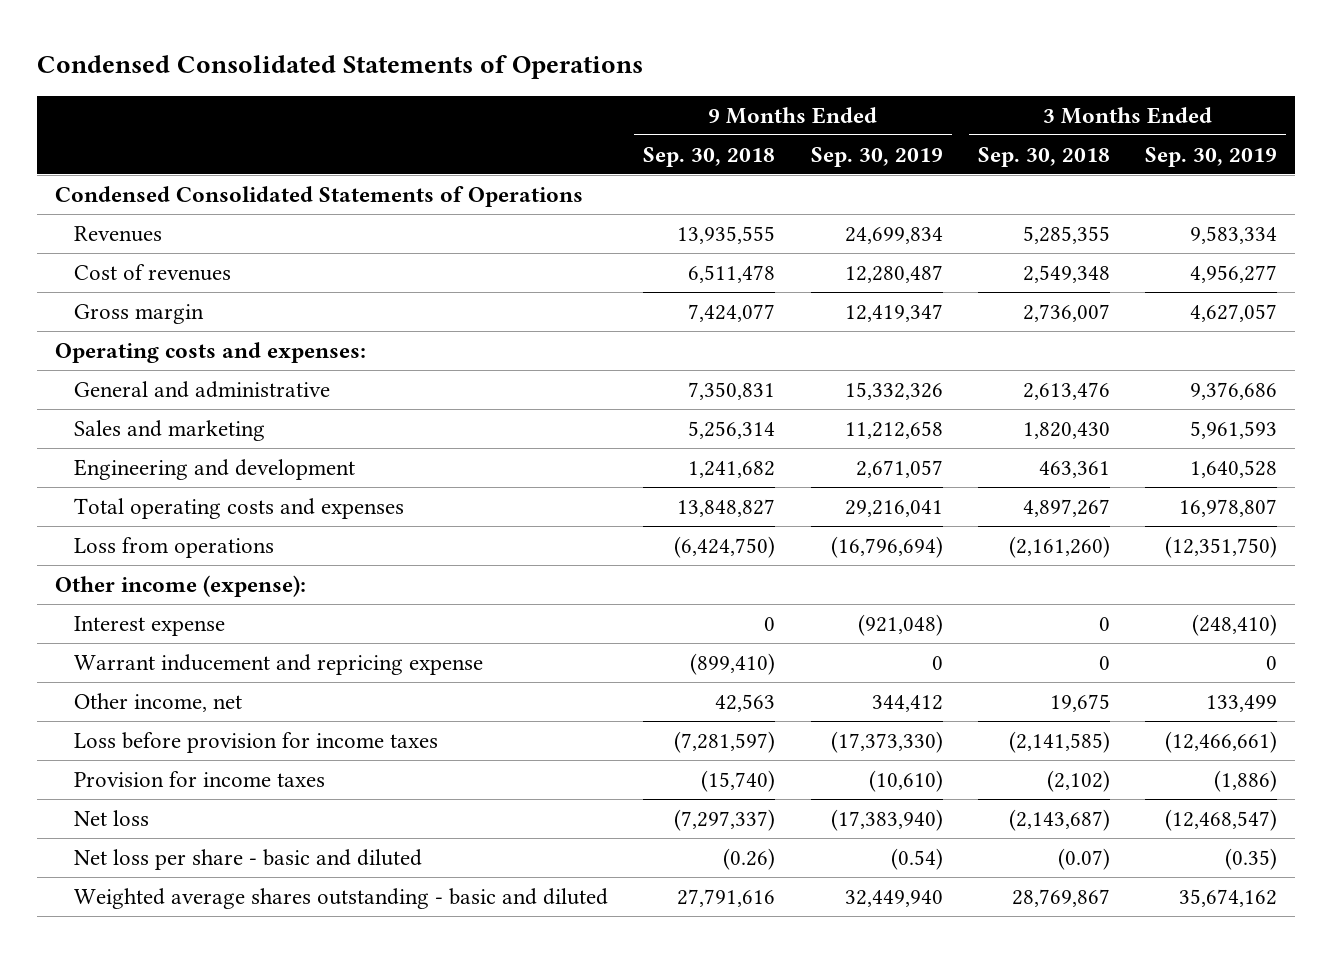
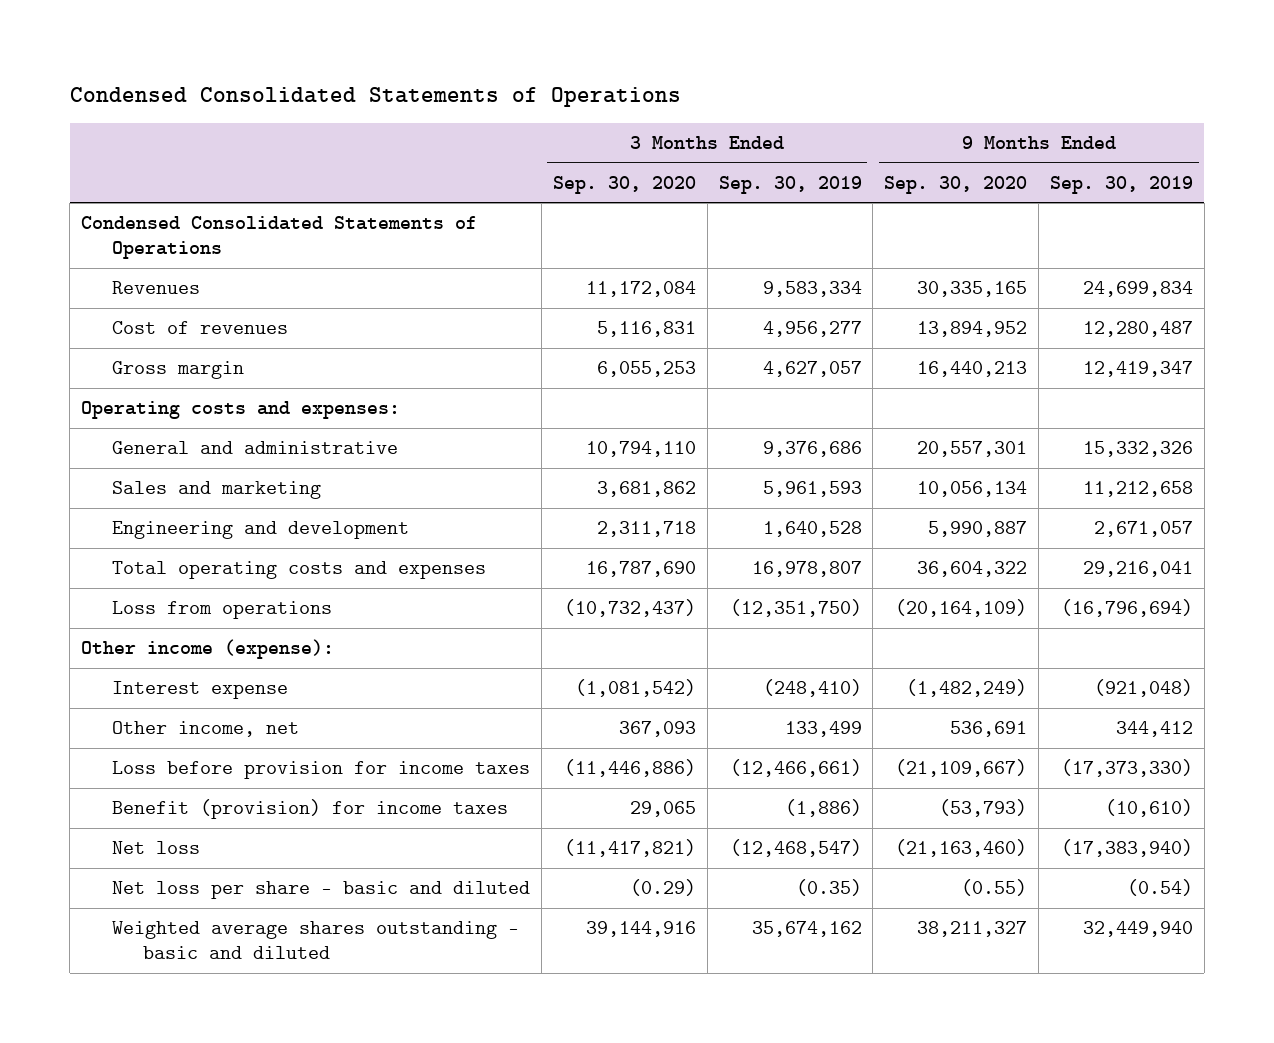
[643,146,776,167] Sep. 30, 2018 -> none
[978,146,1111,167] Sep. 30, 2018 -> none
none -> [552,175,696,194] Sep. 30, 2020
none -> [884,175,1028,194] Sep. 30, 2020
[73,653,483,675] Warrant inducement and repricing expense -> none
[73,770,325,787] Provision for income taxes -> [112,799,509,820] Benefit (provision) for income taxes

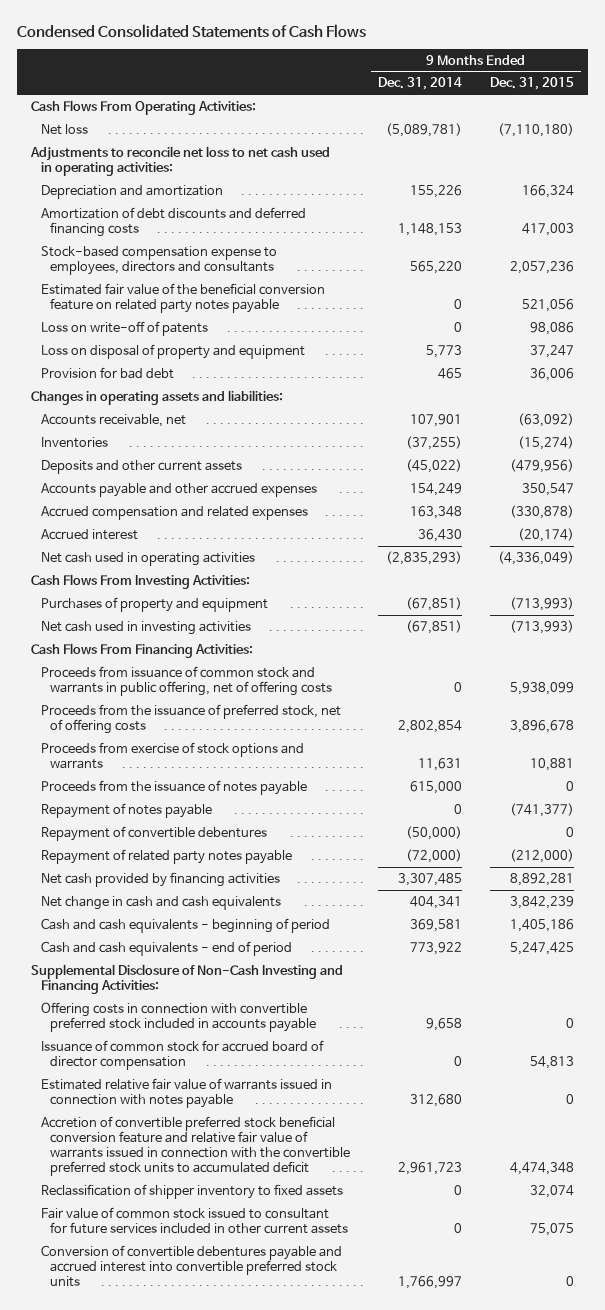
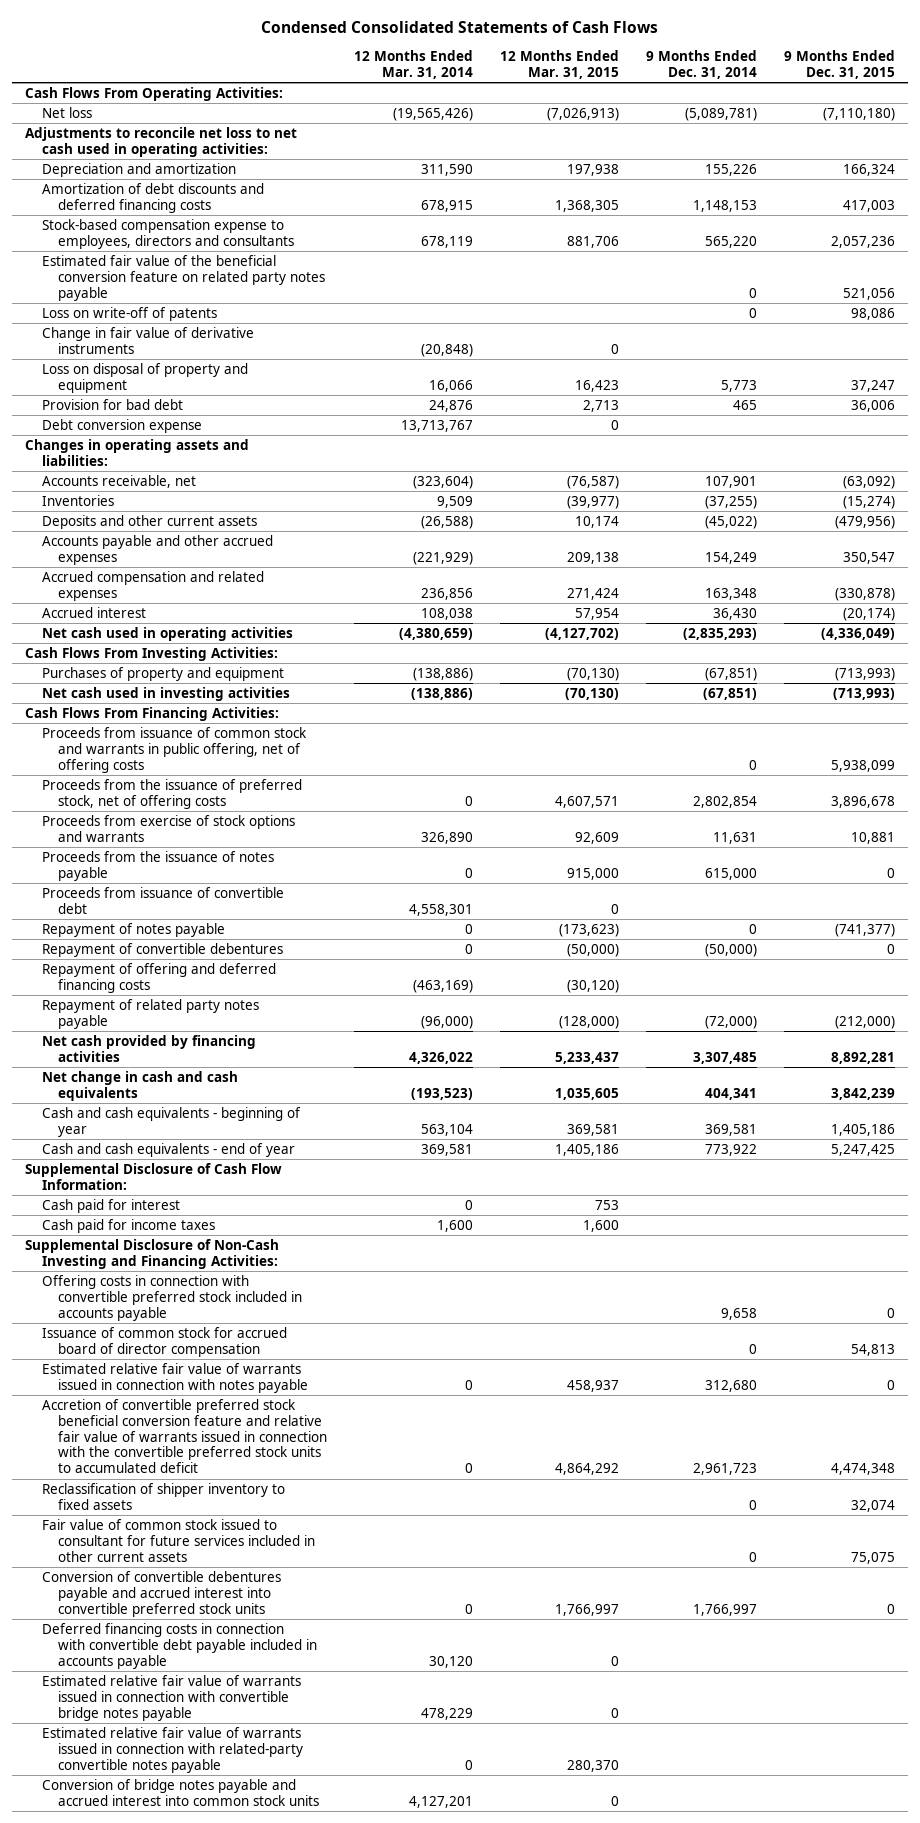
none -> [354,49,474,79] 12 Months Ended Mar. 31, 2014
none -> [499,49,619,79] 12 Months Ended Mar. 31, 2015
none -> [41,327,254,354] Change in fair value of derivative instruments
none -> [41,419,202,434] Debt conversion expense
none -> [41,887,284,914] Proceeds from issuance of convertible debt
none -> [41,963,276,993] Repayment of offering and deferred financing costs
[40,917,330,933] Cash and cash equivalents - beginning of period -> [41,1107,301,1137] Cash and cash equivalents - beginning of year
[40,940,292,956] Cash and cash equivalents - end of period -> [41,1143,295,1158] Cash and cash equivalents - end of year
none -> [25,1163,283,1190] Supplemental Disclosure of Cash Flow Information:
none -> [41,1199,180,1214] Cash paid for interest
none -> [41,1219,215,1234] Cash paid for income taxes
none -> [41,1623,318,1669] Deferred financing costs in connection with convertible debt payable included in accounts payable
none -> [41,1675,301,1721] Estimated relative fair value of warrants issued in connection with convertible bridge notes payable
none -> [41,1727,304,1773] Estimated relative fair value of warrants issued in connection with related-party convertible notes payable
none -> [41,1779,320,1806] Conversion of bridge notes payable and accrued interest into common stock units

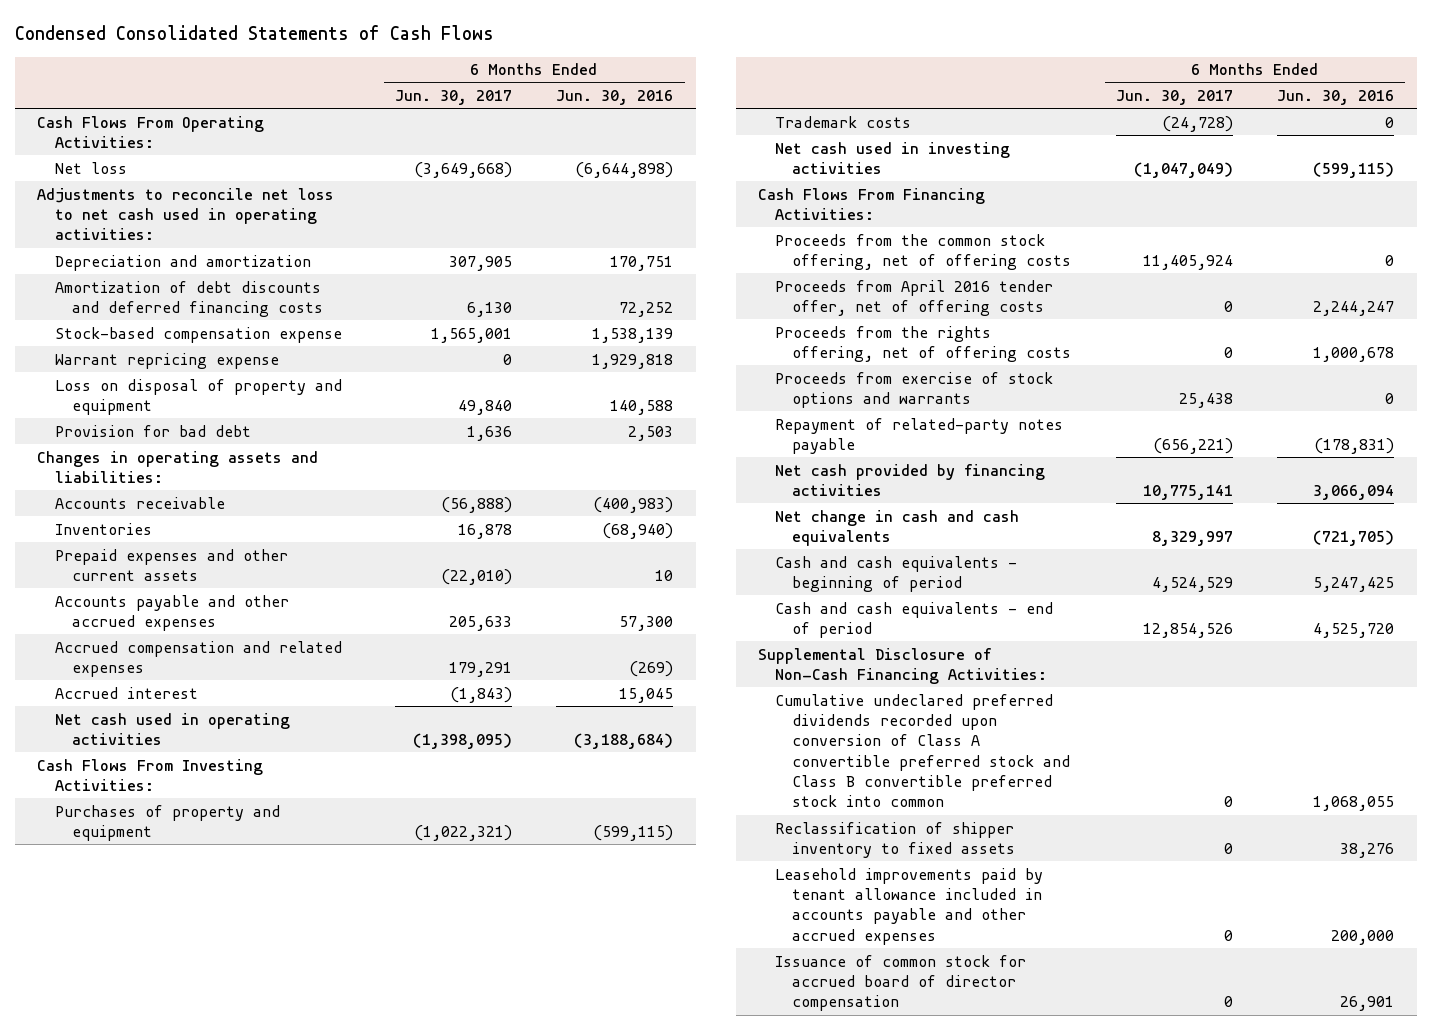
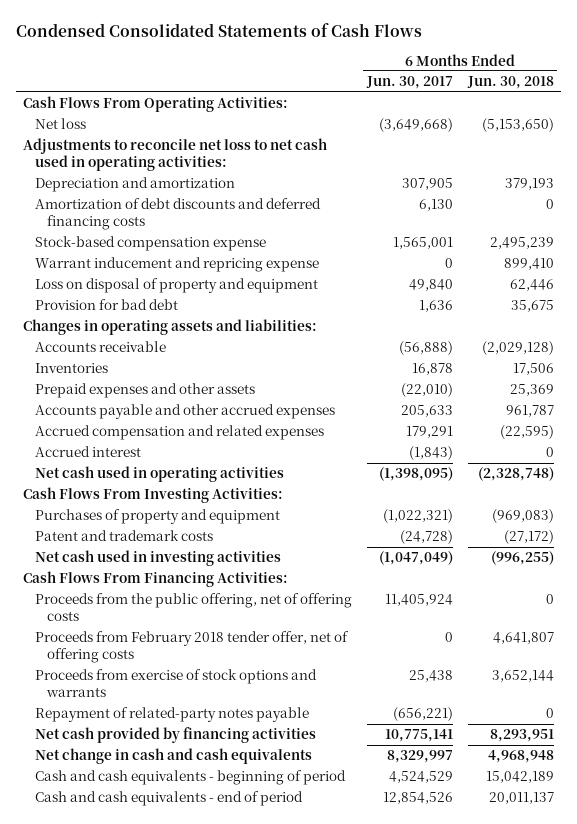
[556,89,674,105] Jun. 30, 2016 -> none
none -> [466,76,554,90] Jun. 30, 2018
[54,352,279,369] Warrant repricing expense -> [35,257,320,273] Warrant inducement and repricing expense
[54,548,288,581] Prepaid expenses and other current assets -> [35,383,256,399] Prepaid expenses and other assets
[775,115,912,128] Trademark costs -> [35,530,214,542] Patent and trademark costs
[775,325,1072,362] Proceeds from the rights offering, net of offering costs -> none
[775,233,1072,270] Proceeds from the common stock offering, net of offering costs -> [35,593,353,622] Proceeds from the public offering, net of offering costs
[775,279,1054,316] Proceeds from April 2016 tender offer, net of offering costs -> [35,631,350,664] Proceeds from February 2018 tender offer, net of offering costs
[758,647,1048,684] Supplemental Disclosure of Non-Cash Financing Activities: -> none
[775,693,1071,808] Cumulative undeclared preferred dividends recorded upon conversion of Class A convertible preferred stock and Class B convertible preferred stock into common -> none
[775,821,1016,858] Reclassification of shipper inventory to fixed assets -> none
[775,867,1044,945] Leasehold improvements paid by tenant allowance included in accounts payable and other accrued expenses -> none
[775,954,1027,1012] Issuance of common stock for accrued board of director compensation -> none

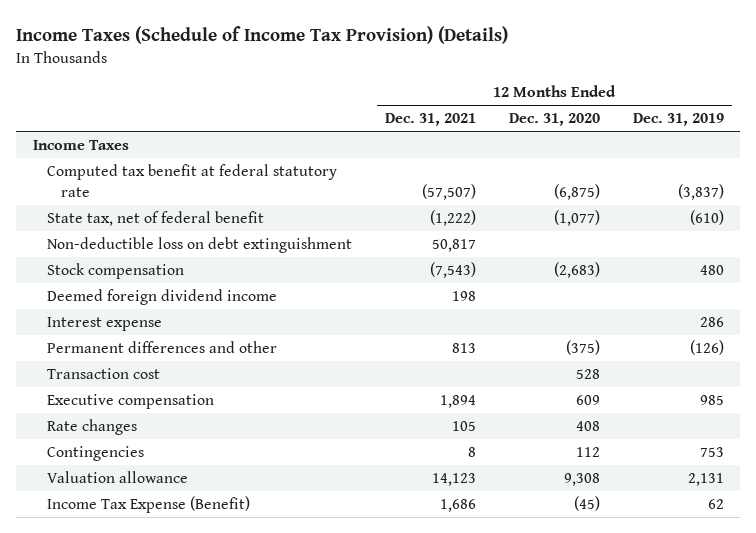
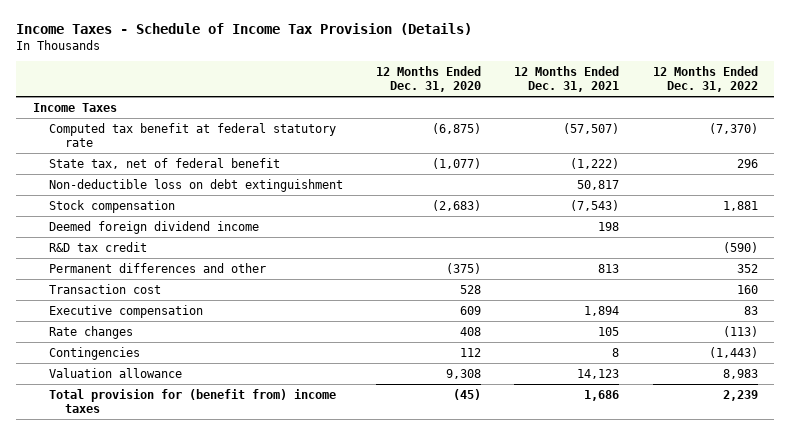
[16,26,509,45] Income Taxes (Schedule of Income Tax Provision) (Details) -> [15,22,472,35] Income Taxes - Schedule of Income Tax Provision (Details)
[632,113,724,127] Dec. 31, 2019 -> none
none -> [652,66,758,92] 12 Months Ended Dec. 31, 2022
[46,317,162,332] Interest expense -> none
none -> [48,241,147,252] R&D tax credit
[46,496,250,514] Income Tax Expense (Benefit) -> [48,388,336,413] Total provision for (benefit from) income taxes

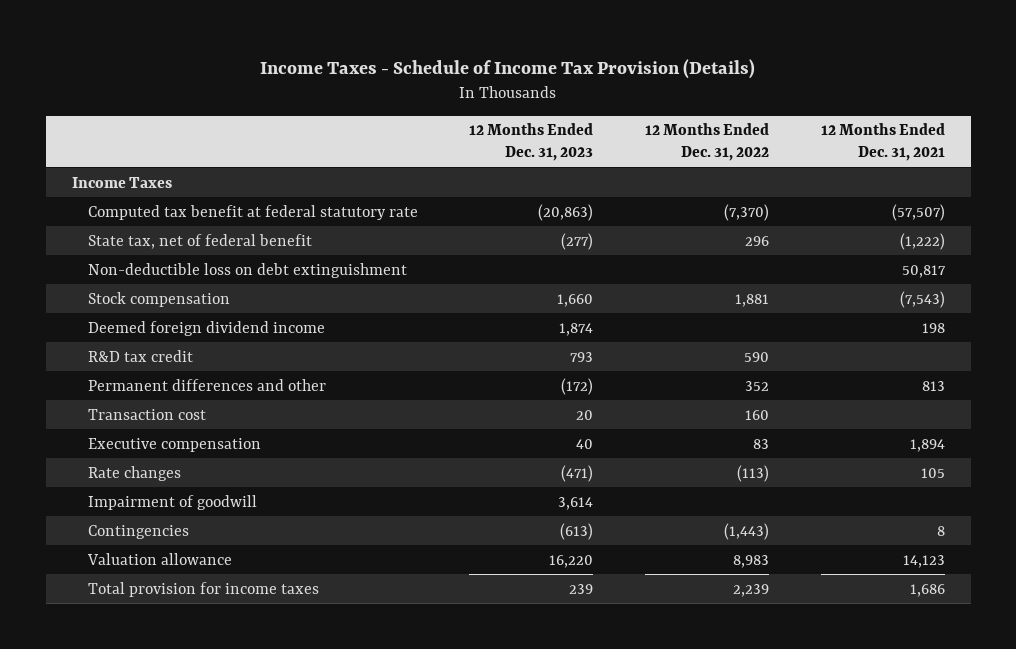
[376,66,482,92] 12 Months Ended Dec. 31, 2020 -> none
none -> [469,123,594,162] 12 Months Ended Dec. 31, 2023
[722,241,758,253] (590) -> [744,351,770,362] 590
none -> [87,494,257,510] Impairment of goodwill
[48,388,336,413] Total provision for (benefit from) income taxes -> [87,581,319,597] Total provision for income taxes

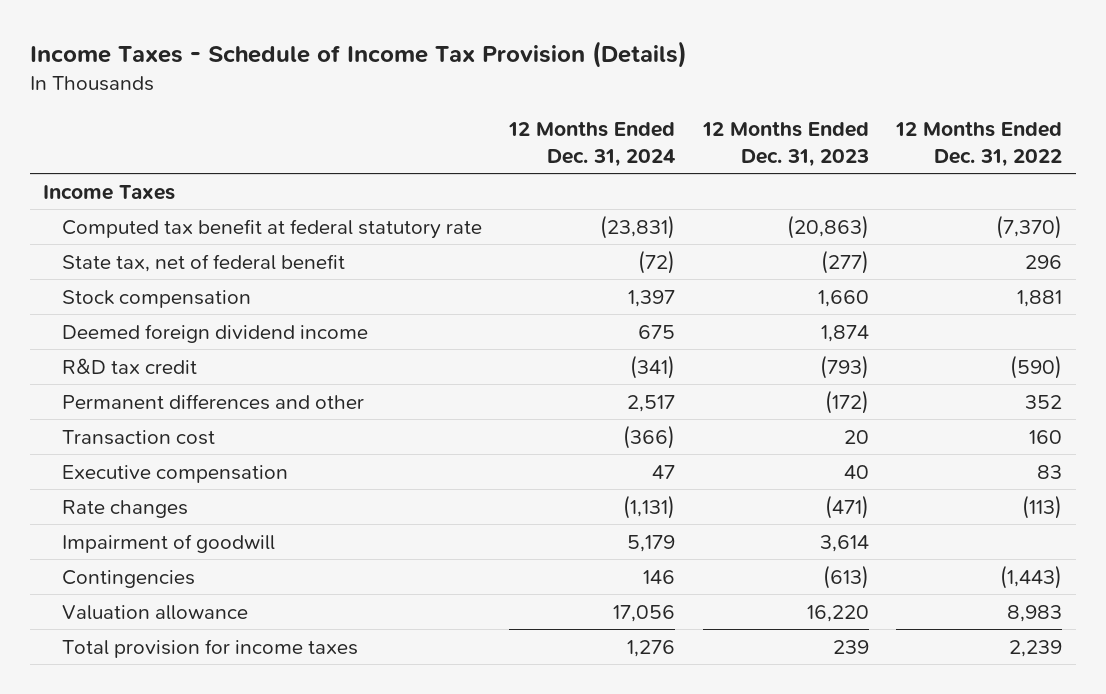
[820,123,945,162] 12 Months Ended Dec. 31, 2021 -> none
none -> [508,121,676,167] 12 Months Ended Dec. 31, 2024
[87,262,407,278] Non-deductible loss on debt extinguishment -> none
[570,351,594,362] 793 -> [819,354,869,379] (793)
[744,351,770,362] 590 -> [1010,354,1063,379] (590)

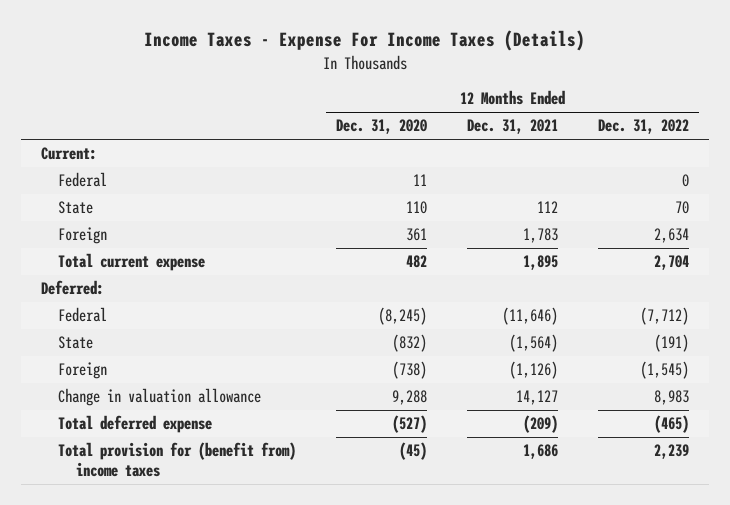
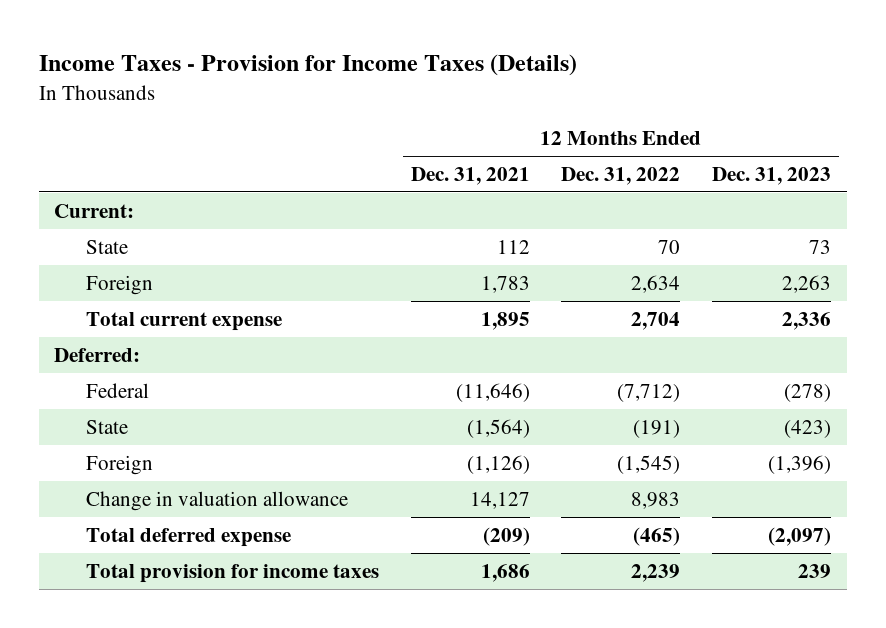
[143,30,585,52] Income Taxes - Expense For Income Taxes (Details) -> [38,54,577,77] Income Taxes - Provision for Income Taxes (Details)
[336,119,428,135] Dec. 31, 2020 -> none
none -> [712,167,832,186] Dec. 31, 2023
[58,172,108,188] Federal -> none
[58,442,297,477] Total provision for (benefit from) income taxes -> [86,563,380,583] Total provision for income taxes

